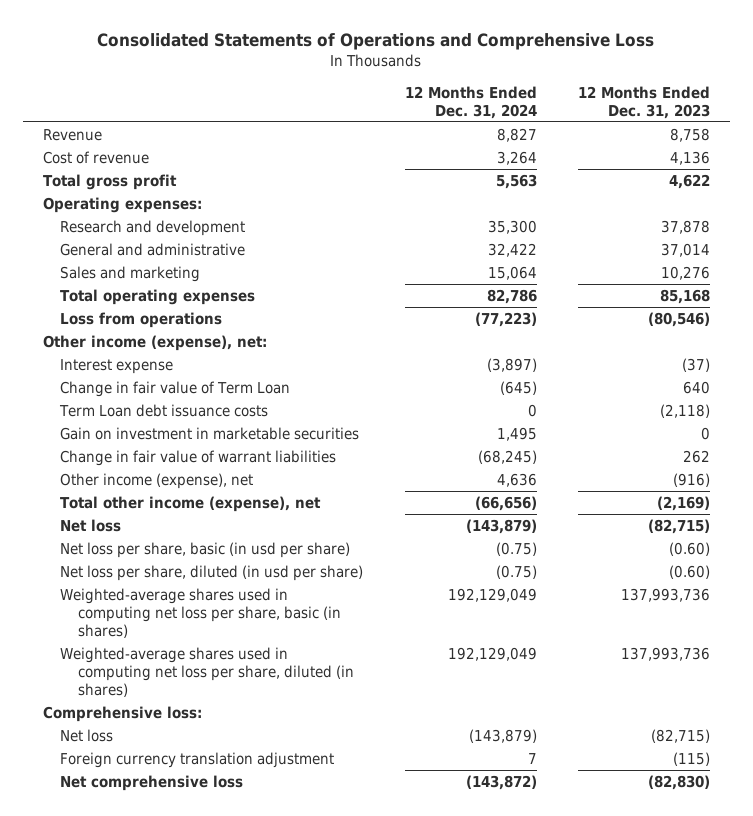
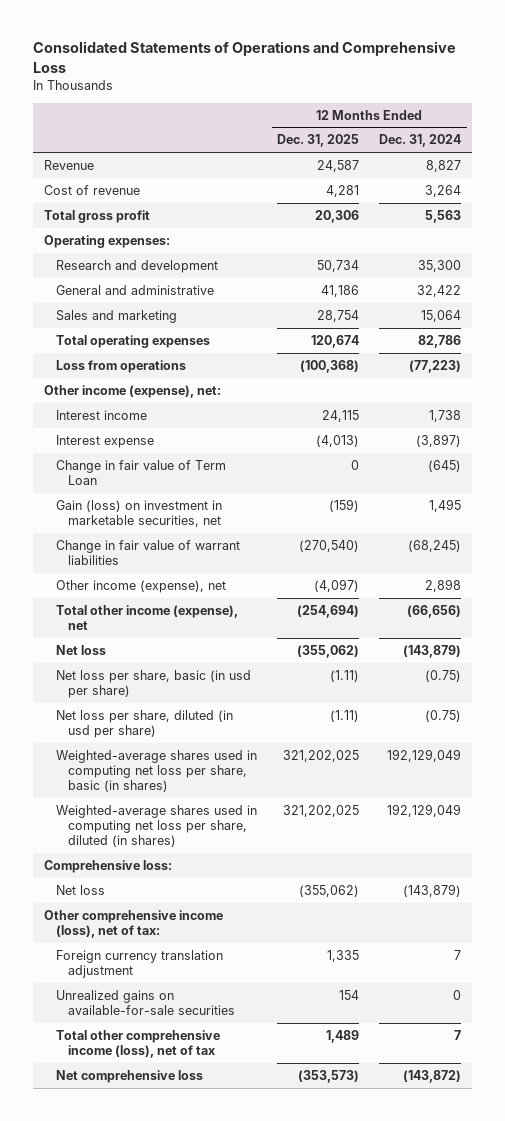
[577,85,710,120] 12 Months Ended Dec. 31, 2023 -> none
none -> [277,134,360,148] Dec. 31, 2025
none -> [55,409,147,420] Interest income
[59,403,269,417] Term Loan debt issuance costs -> none
[60,426,360,440] Gain on investment in marketable securities -> [55,499,222,527] Gain (loss) on investment in marketable securities, net
[496,472,537,487] 4,636 -> [425,578,462,592] 2,898
none -> [43,909,223,938] Other comprehensive income (loss), net of tax:
none -> [55,989,235,1015] Unrealized gains on available-for-sale securities
none -> [55,1029,220,1058] Total other comprehensive income (loss), net of tax

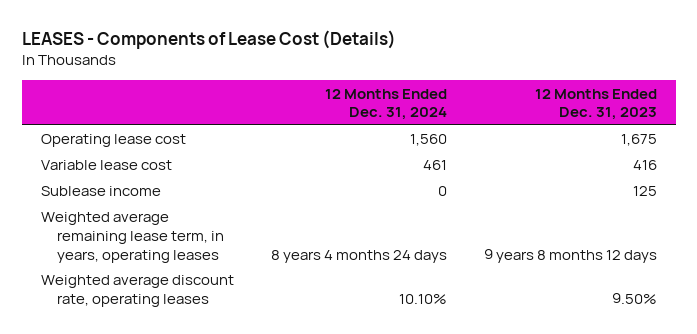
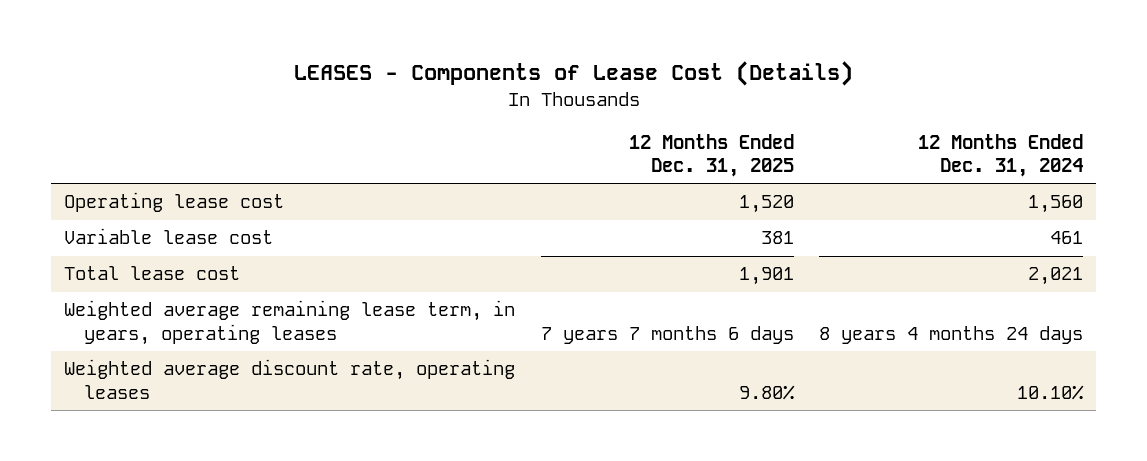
[534,88,657,121] 12 Months Ended Dec. 31, 2023 -> none
none -> [628,133,794,178] 12 Months Ended Dec. 31, 2025
[40,186,161,197] Sublease income -> none
none -> [64,266,241,281] Total lease cost

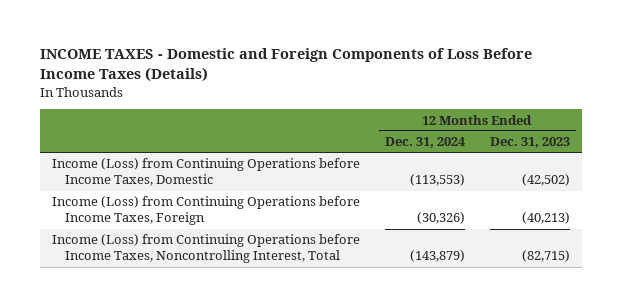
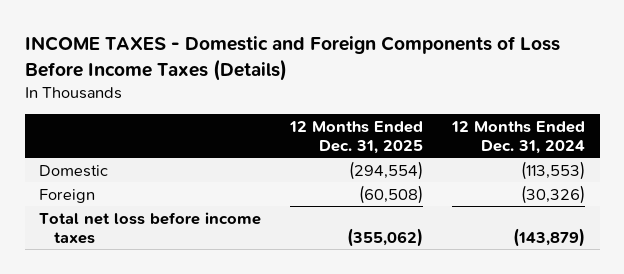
[489,137,570,149] Dec. 31, 2023 -> none
none -> [289,120,424,154] 12 Months Ended Dec. 31, 2025
[52,158,361,187] Income (Loss) from Continuing Operations before Income Taxes, Domestic -> [39,164,109,177] Domestic
[52,196,361,226] Income (Loss) from Continuing Operations before Income Taxes, Foreign -> [39,188,96,203] Foreign
[52,234,361,264] Income (Loss) from Continuing Operations before Income Taxes, Noncontrolling Interest, Total -> [39,211,262,244] Total net loss before income taxes

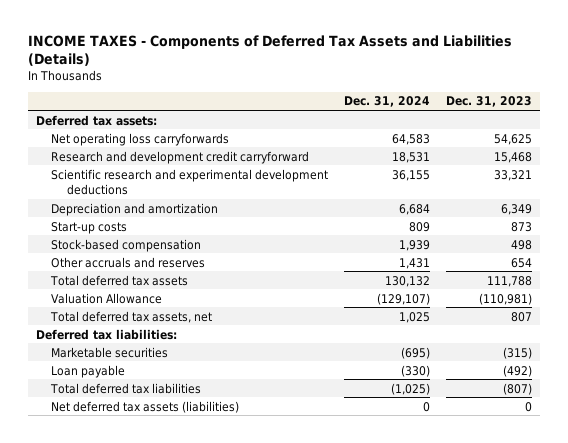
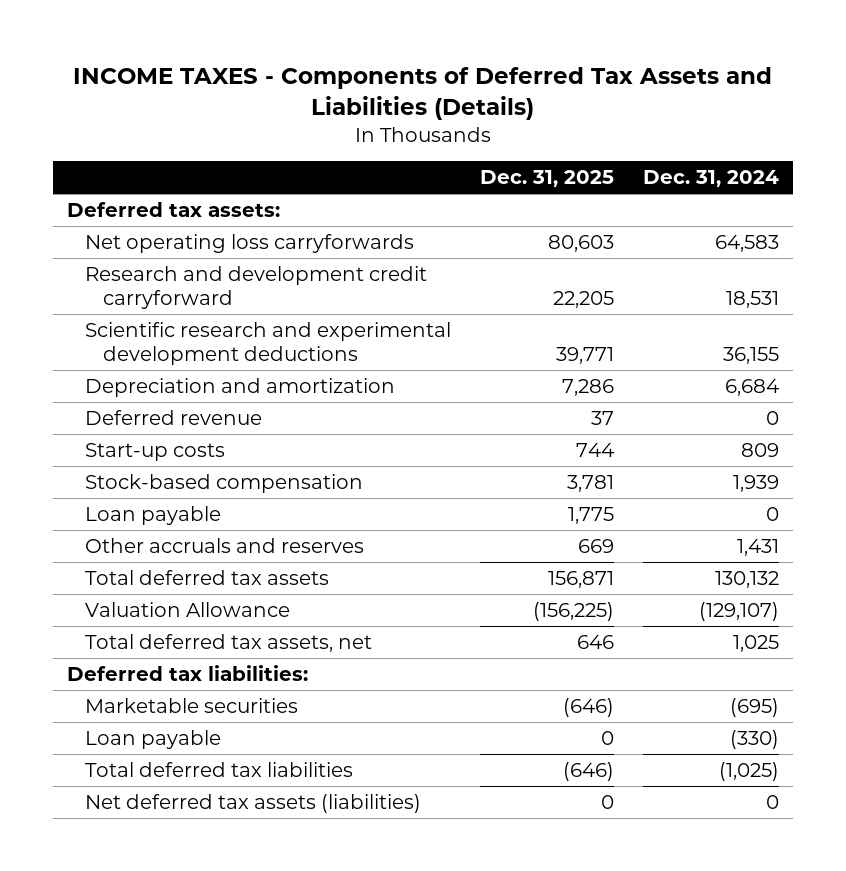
[446,96,533,108] Dec. 31, 2023 -> none
none -> [479,170,614,188] Dec. 31, 2025
none -> [85,409,263,425] Deferred revenue
none -> [85,505,222,525] Loan payable

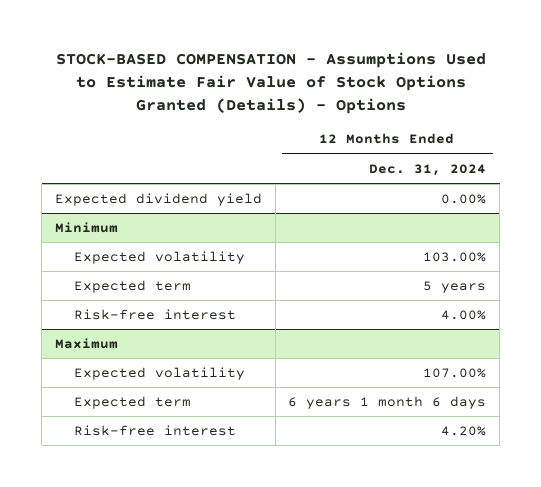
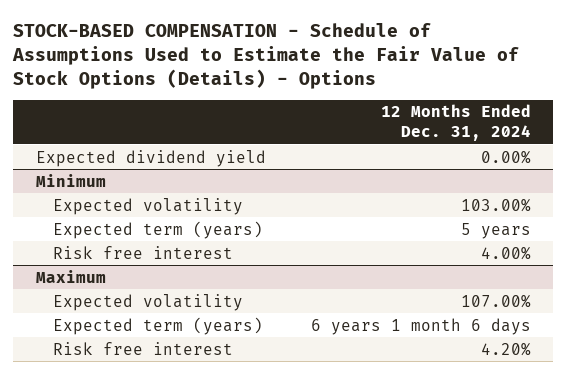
[55,52,486,114] STOCK-BASED COMPENSATION - Assumptions Used to Estimate Fair Value of Stock Options Granted (Details) - Options -> [12,23,520,89] STOCK-BASED COMPENSATION - Schedule of Assumptions Used to Estimate the Fair Value of Stock Options (Details) - Options
[73,279,191,293] Expected term -> [53,220,264,239] Expected term (years)
[73,308,236,320] Risk-free interest -> [53,245,234,259] Risk free interest
[73,395,191,409] Expected term -> [53,316,264,335] Expected term (years)
[73,424,236,436] Risk-free interest -> [53,341,234,355] Risk free interest

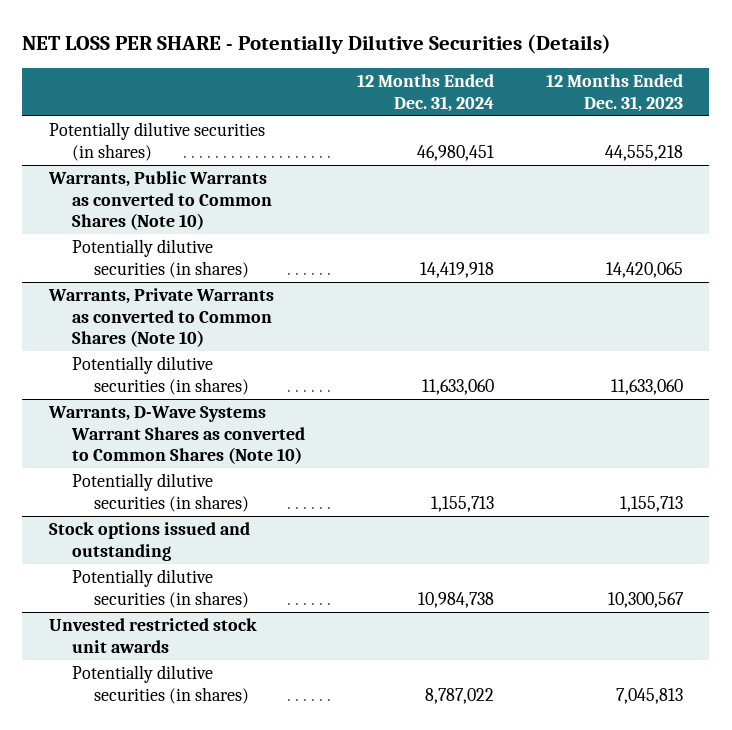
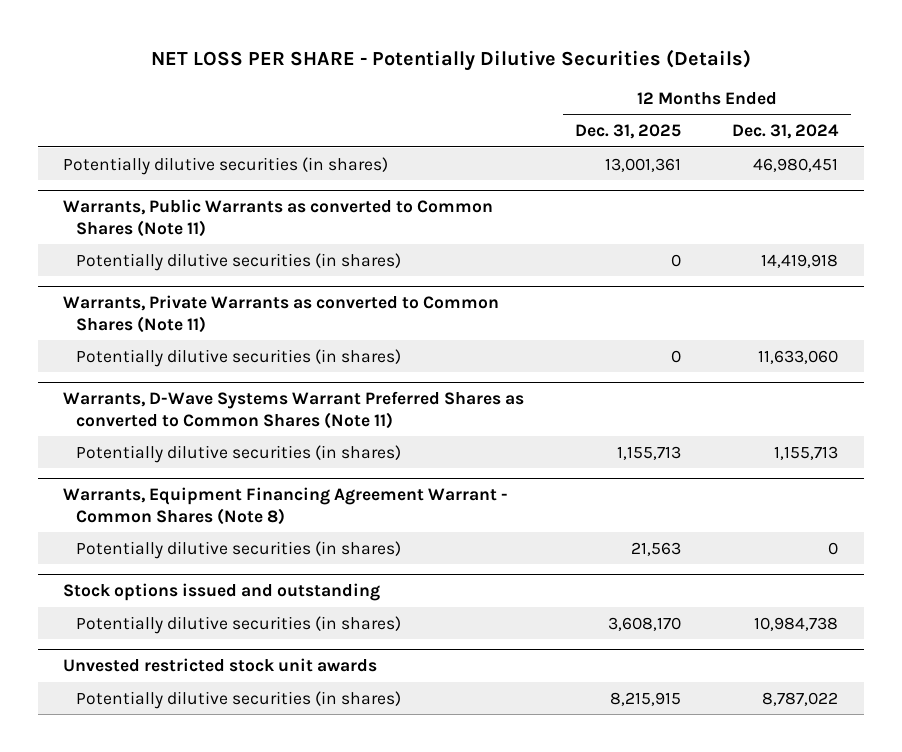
[546,74,684,112] 12 Months Ended Dec. 31, 2023 -> none
none -> [575,124,682,140] Dec. 31, 2025
[47,171,272,231] Warrants, Public Warrants as converted to Common Shares (Note 10) -> [63,199,494,237] Warrants, Public Warrants as converted to Common Shares (Note 11)
[47,288,274,348] Warrants, Private Warrants as converted to Common Shares (Note 10) -> [63,295,500,333] Warrants, Private Warrants as converted to Common Shares (Note 11)
[47,406,305,465] Warrants, D-Wave Systems Warrant Shares as converted to Common Shares (Note 10) -> [63,391,525,429] Warrants, D-Wave Systems Warrant Preferred Shares as converted to Common Shares (Note 11)
none -> [63,487,509,525] Warrants, Equipment Financing Agreement Warrant - Common Shares (Note 8)
none -> [76,540,402,559] Potentially dilutive securities (in shares)

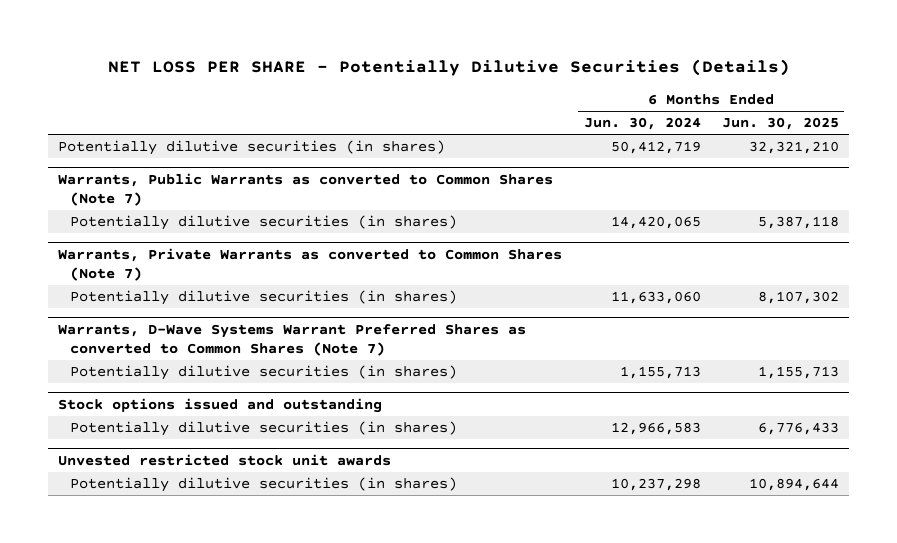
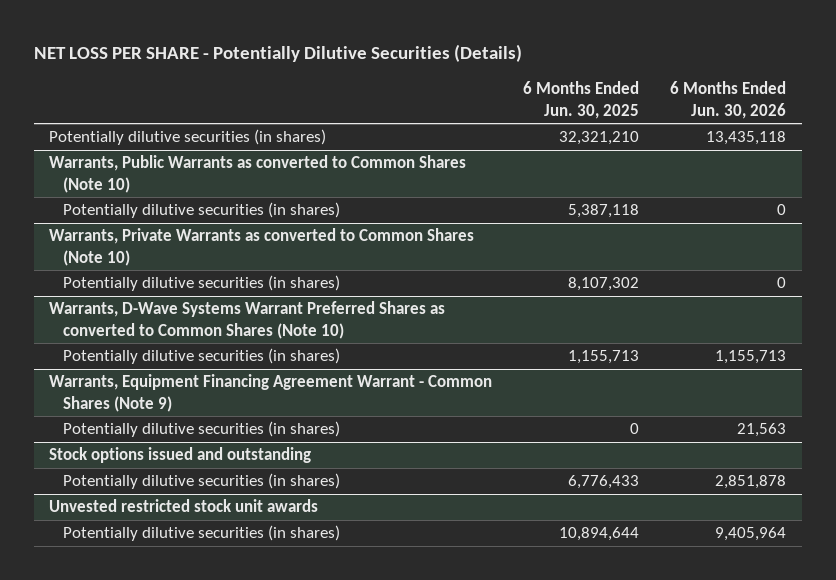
[583,117,701,131] Jun. 30, 2024 -> none
none -> [670,81,787,119] 6 Months Ended Jun. 30, 2026
[58,172,554,207] Warrants, Public Warrants as converted to Common Shares (Note 7) -> [49,155,467,193] Warrants, Public Warrants as converted to Common Shares (Note 10)
[58,247,563,282] Warrants, Private Warrants as converted to Common Shares (Note 7) -> [49,228,475,266] Warrants, Private Warrants as converted to Common Shares (Note 10)
[58,323,527,357] Warrants, D-Wave Systems Warrant Preferred Shares as converted to Common Shares (Note 7) -> [49,301,446,339] Warrants, D-Wave Systems Warrant Preferred Shares as converted to Common Shares (Note 10)
none -> [49,374,493,412] Warrants, Equipment Financing Agreement Warrant - Common Shares (Note 9)
none -> [62,421,340,438] Potentially dilutive securities (in shares)

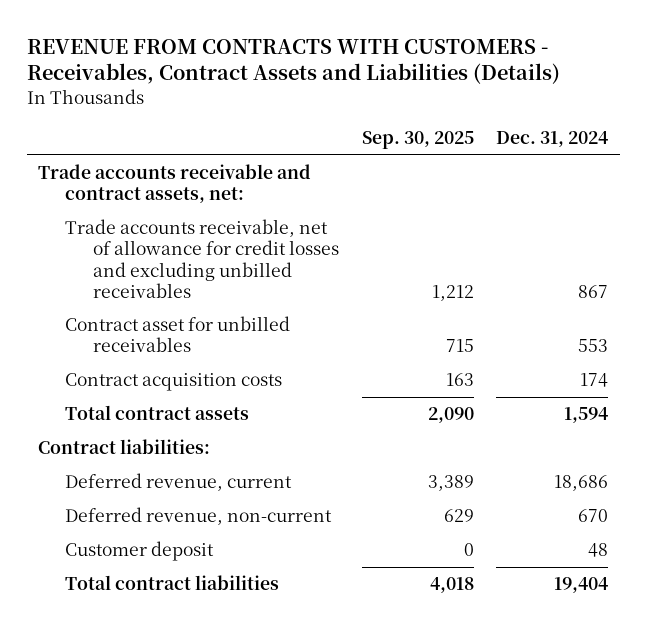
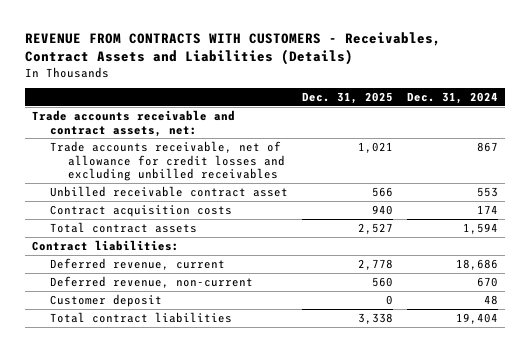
[361,131,474,150] Sep. 30, 2025 -> none
none -> [301,92,393,105] Dec. 31, 2025
[65,316,291,353] Contract asset for unbilled receivables -> [50,185,289,197] Unbilled receivable contract asset

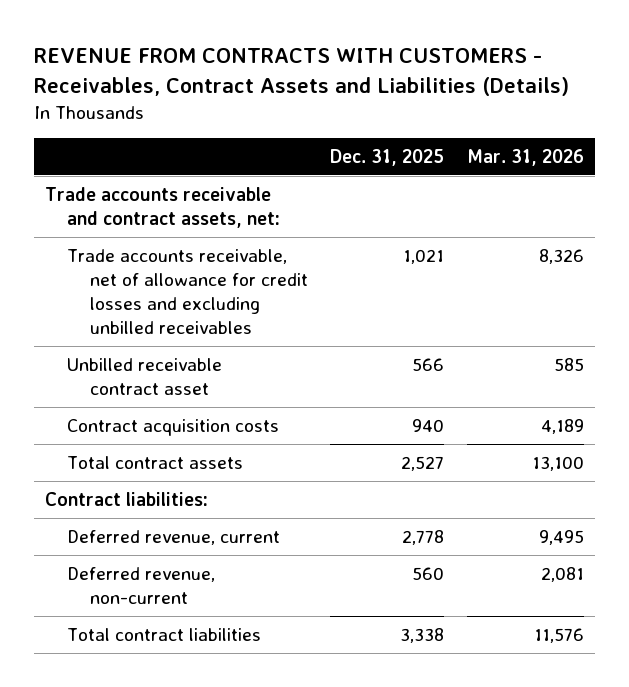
[406,92,498,105] Dec. 31, 2024 -> none
none -> [466,148,584,166] Mar. 31, 2026
[50,293,163,307] Customer deposit -> none

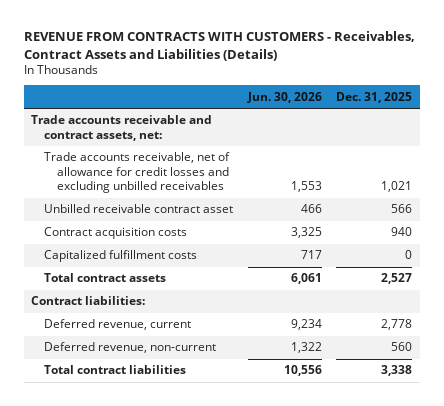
[466,148,584,166] Mar. 31, 2026 -> none
none -> [246,91,322,103] Jun. 30, 2026
none -> [43,250,197,263] Capitalized fulfillment costs

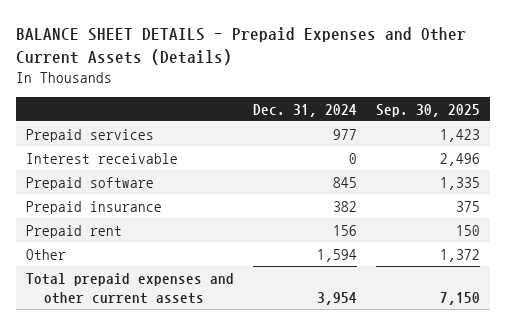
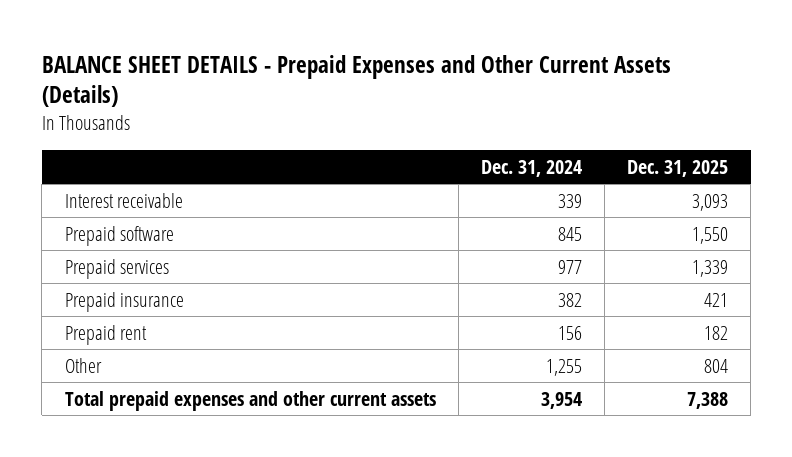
[376,103,481,117] Sep. 30, 2025 -> none
none -> [626,159,728,177] Dec. 31, 2025
[349,152,358,164] 0 -> [557,193,582,208] 339
[25,128,154,142] Prepaid services -> [64,258,169,279] Prepaid services
[317,248,358,262] 1,594 -> [545,358,582,376] 1,255

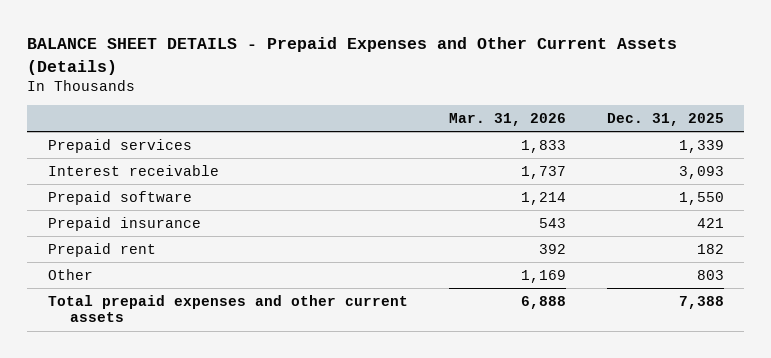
[480,159,582,177] Dec. 31, 2024 -> none
none -> [448,112,566,126] Mar. 31, 2026
[64,258,169,279] Prepaid services -> [47,138,192,153] Prepaid services
[703,358,728,373] 804 -> [696,269,724,280] 803

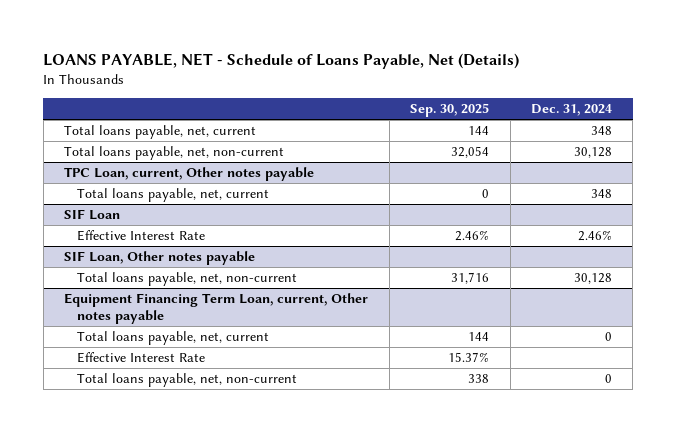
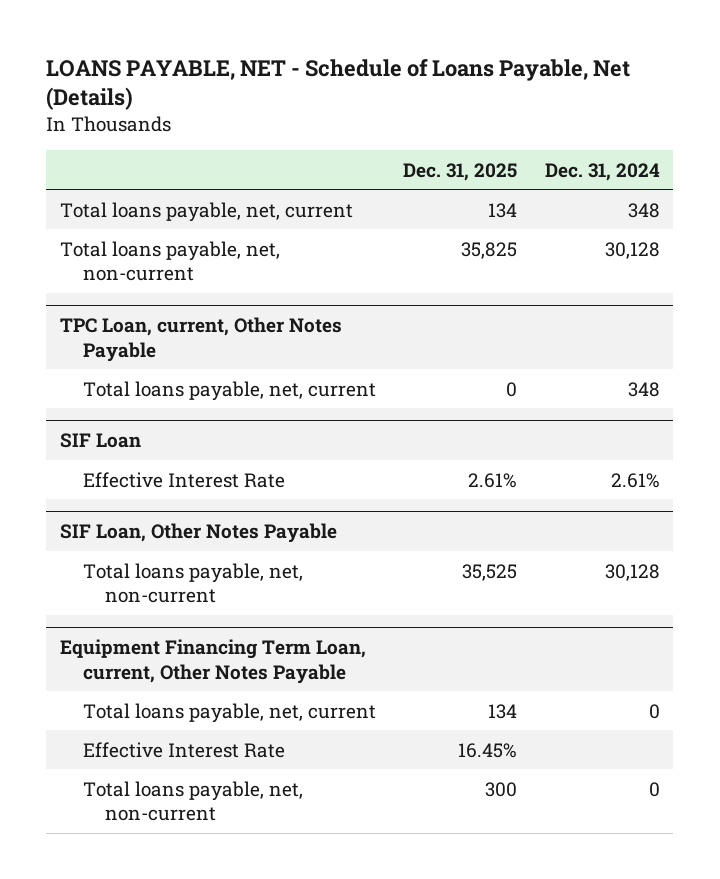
[410,103,490,118] Sep. 30, 2025 -> none
none -> [403,162,518,181] Dec. 31, 2025
[64,167,315,182] TPC Loan, current, Other notes payable -> [59,316,342,362] TPC Loan, current, Other Notes Payable
[578,230,613,242] 2.46% -> [610,472,660,488] 2.61%
[64,251,256,266] SIF Loan, Other notes payable -> [59,522,337,543] SIF Loan, Other Notes Payable
[64,293,369,325] Equipment Financing Term Loan, current, Other notes payable -> [59,638,366,684] Equipment Financing Term Loan, current, Other Notes Payable

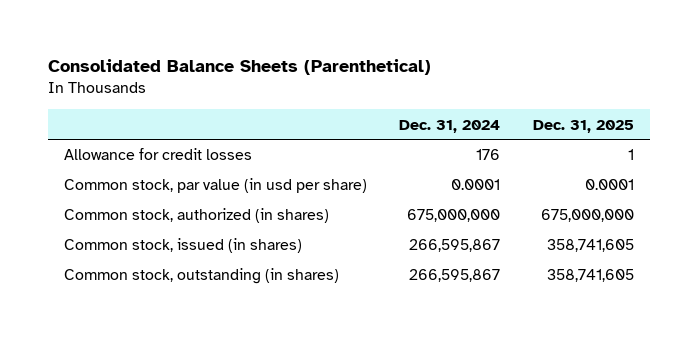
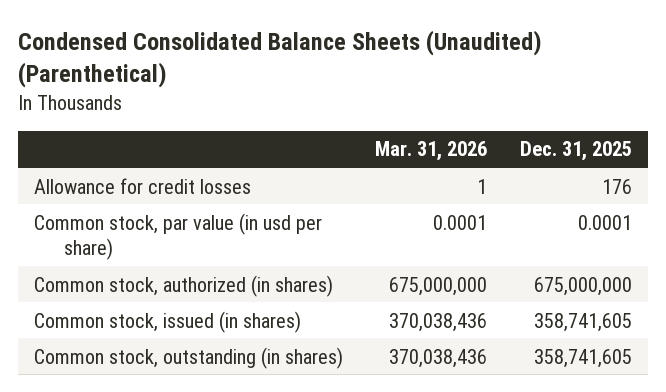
[47,59,431,76] Consolidated Balance Sheets (Parenthetical) -> [17,29,542,88] Condensed Consolidated Balance Sheets (Unaudited) (Parenthetical)
[399,119,501,133] Dec. 31, 2024 -> none
none -> [375,141,488,162] Mar. 31, 2026
[627,149,634,161] 1 -> [601,178,632,194] 176

